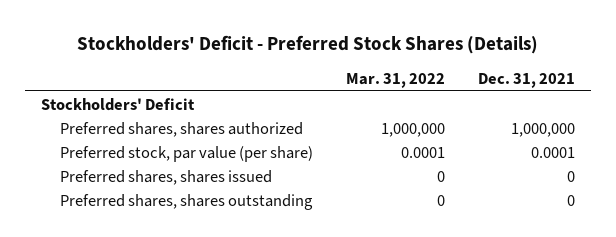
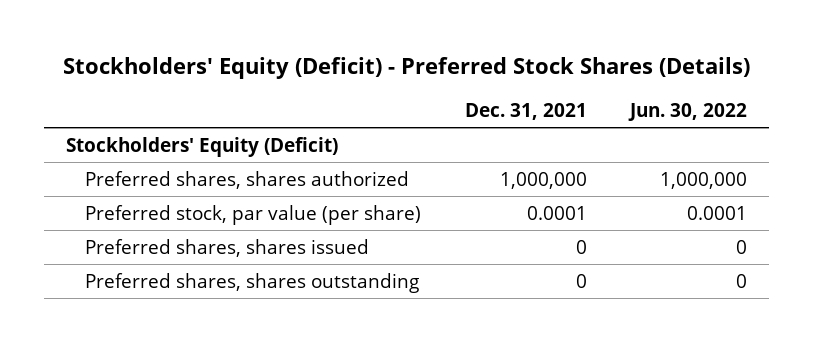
[76,35,538,55] Stockholders' Deficit - Preferred Stock Shares (Details) -> [62,57,750,80] Stockholders' Equity (Deficit) - Preferred Stock Shares (Details)
[346,73,446,89] Mar. 31, 2022 -> none
none -> [628,103,748,122] Jun. 30, 2022
[40,97,195,111] Stockholders' Deficit -> [66,136,339,157] Stockholders' Equity (Deficit)

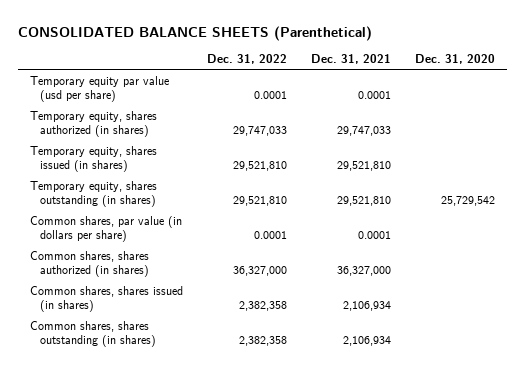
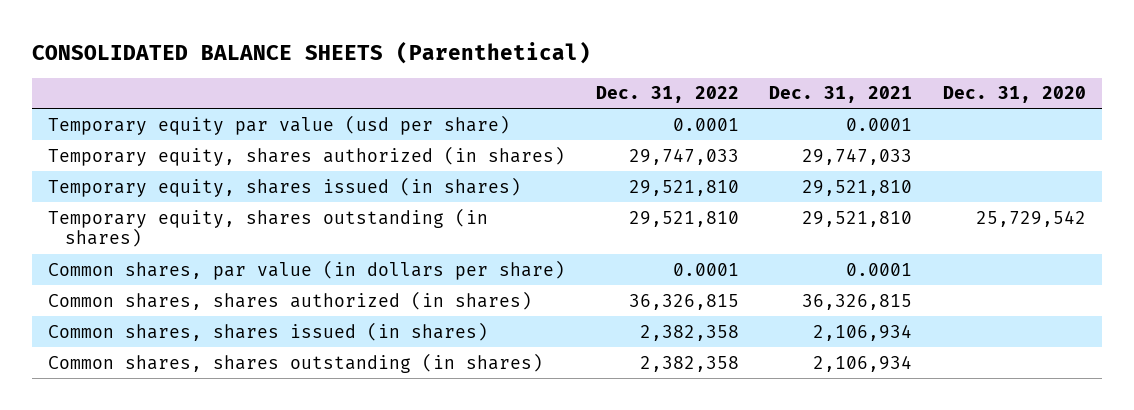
[232,265,287,276] 36,327,000 -> [628,293,739,310] 36,326,815
[337,265,392,276] 36,327,000 -> [802,293,913,310] 36,326,815

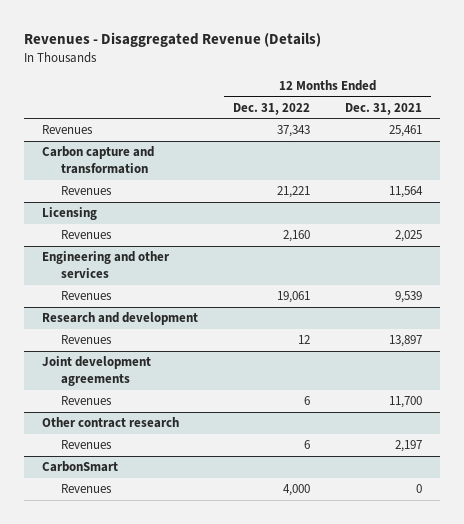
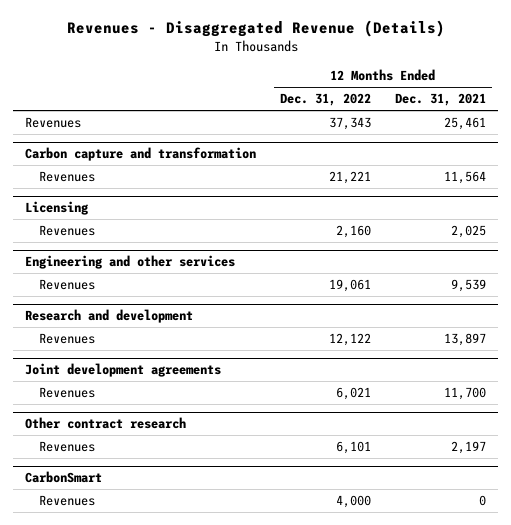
[297,335,310,345] 12 -> [329,333,372,347] 12,122
[303,396,310,406] 6 -> [336,387,372,401] 6,021
[303,440,310,450] 6 -> [336,441,372,455] 6,101

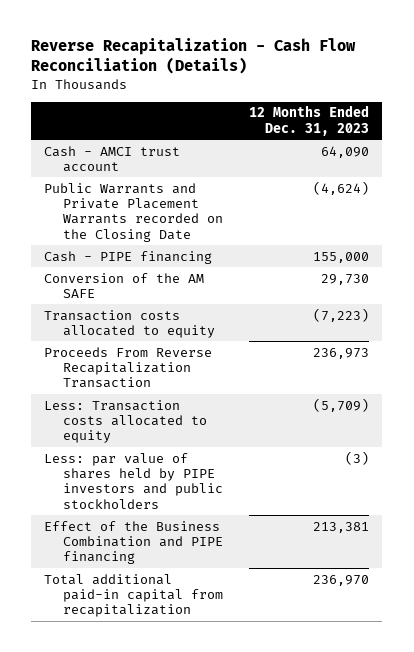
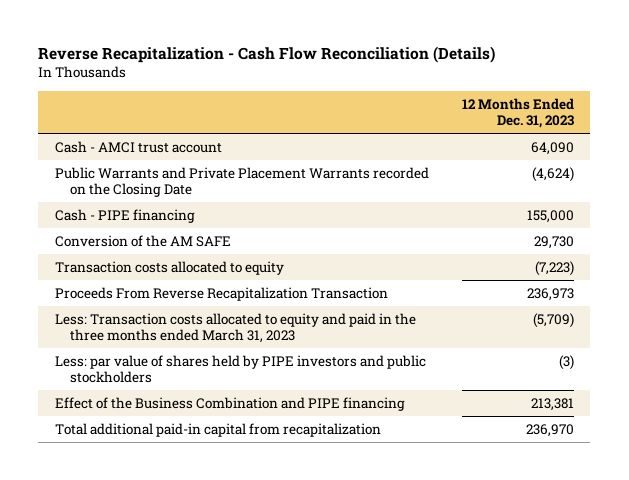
[44,399,208,444] Less: Transaction costs allocated to equity -> [54,312,416,344] Less: Transaction costs allocated to equity and paid in the three months ended March 31, 2023

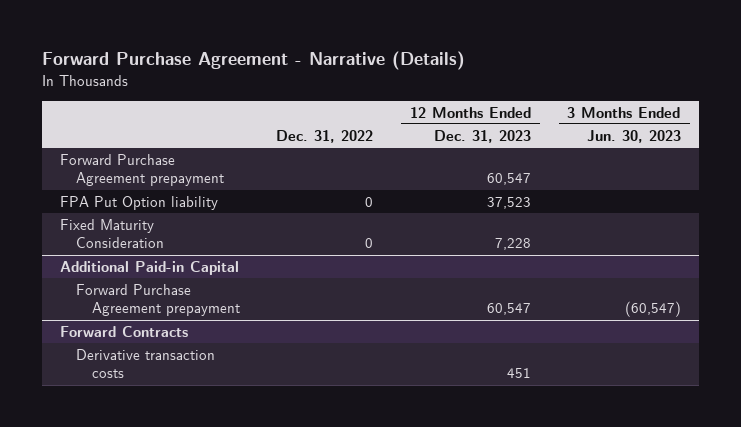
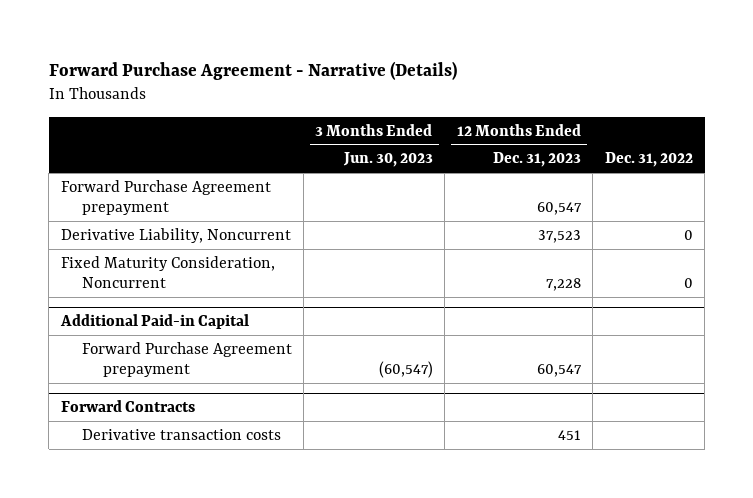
[59,195,218,210] FPA Put Option liability -> [60,227,291,243] Derivative Liability, Noncurrent
[59,218,164,249] Fixed Maturity Consideration -> [60,255,275,289] Fixed Maturity Consideration, Noncurrent

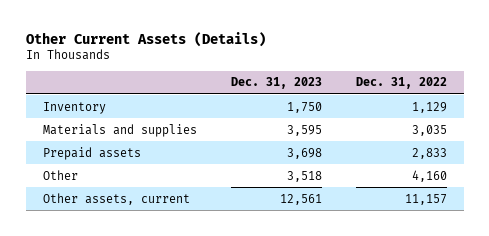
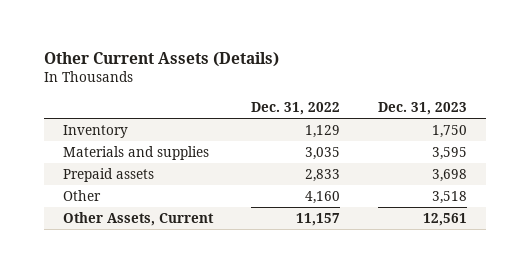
[42,192,190,205] Other assets, current -> [62,212,214,227] Other Assets, Current

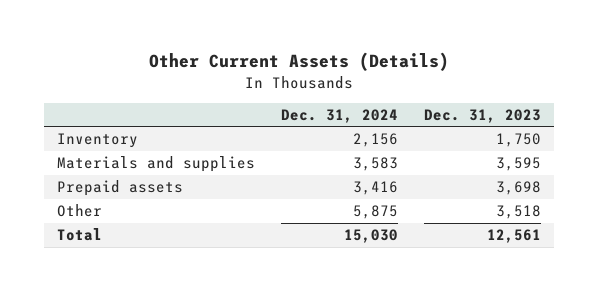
[250,101,340,115] Dec. 31, 2022 -> none
none -> [281,108,399,123] Dec. 31, 2024
[62,212,214,227] Other Assets, Current -> [57,228,103,242] Total

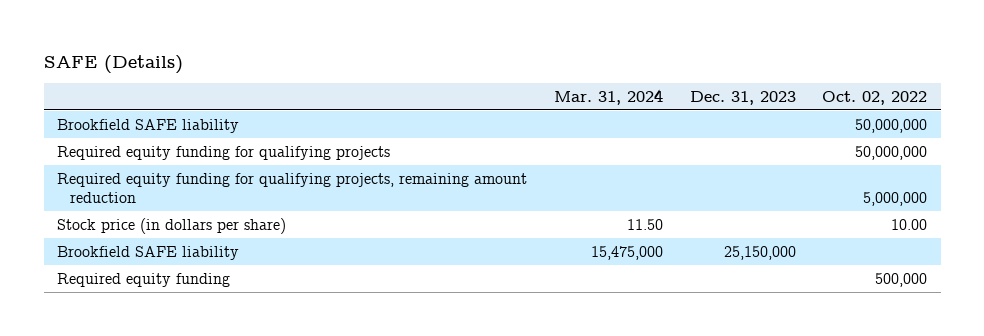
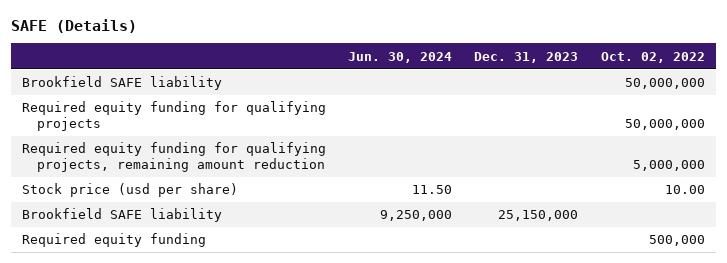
[553,88,663,105] Mar. 31, 2024 -> none
none -> [348,51,453,63] Jun. 30, 2024
[57,217,287,234] Stock price (in dollars per share) -> [22,183,239,198] Stock price (usd per share)

